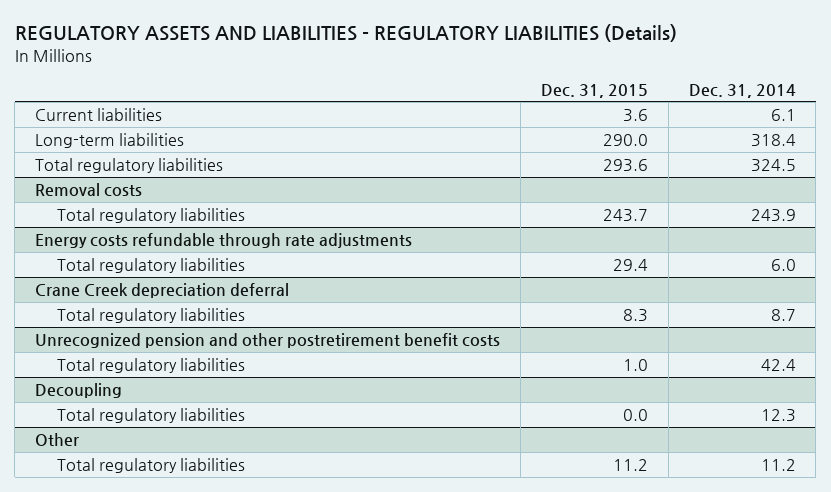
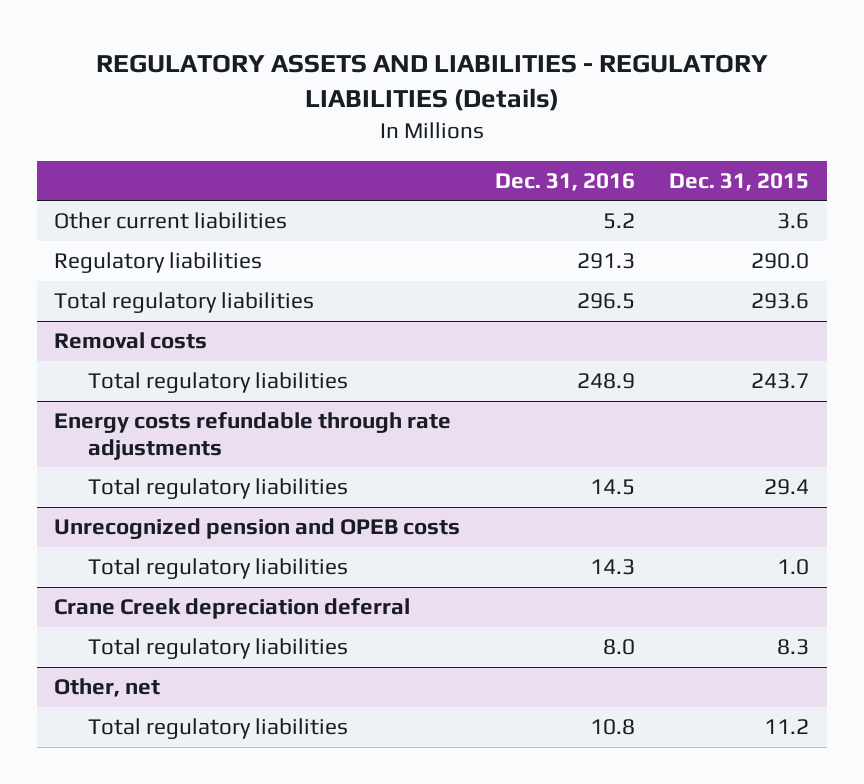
[688,83,796,98] Dec. 31, 2014 -> none
none -> [494,172,635,191] Dec. 31, 2016
[35,107,163,121] Current liabilities -> [54,212,288,230] Other current liabilities
[35,132,185,148] Long-term liabilities -> [54,252,263,274] Regulatory liabilities
none -> [54,518,461,540] Unrecognized pension and OPEB costs
none -> [87,558,348,580] Total regulatory liabilities
[35,332,501,348] Unrecognized pension and other postretirement benefit costs -> none
[57,357,246,373] Total regulatory liabilities -> none
[35,382,123,398] Decoupling -> none
[57,407,246,423] Total regulatory liabilities -> none
[35,432,80,446] Other -> [54,678,161,698] Other, net

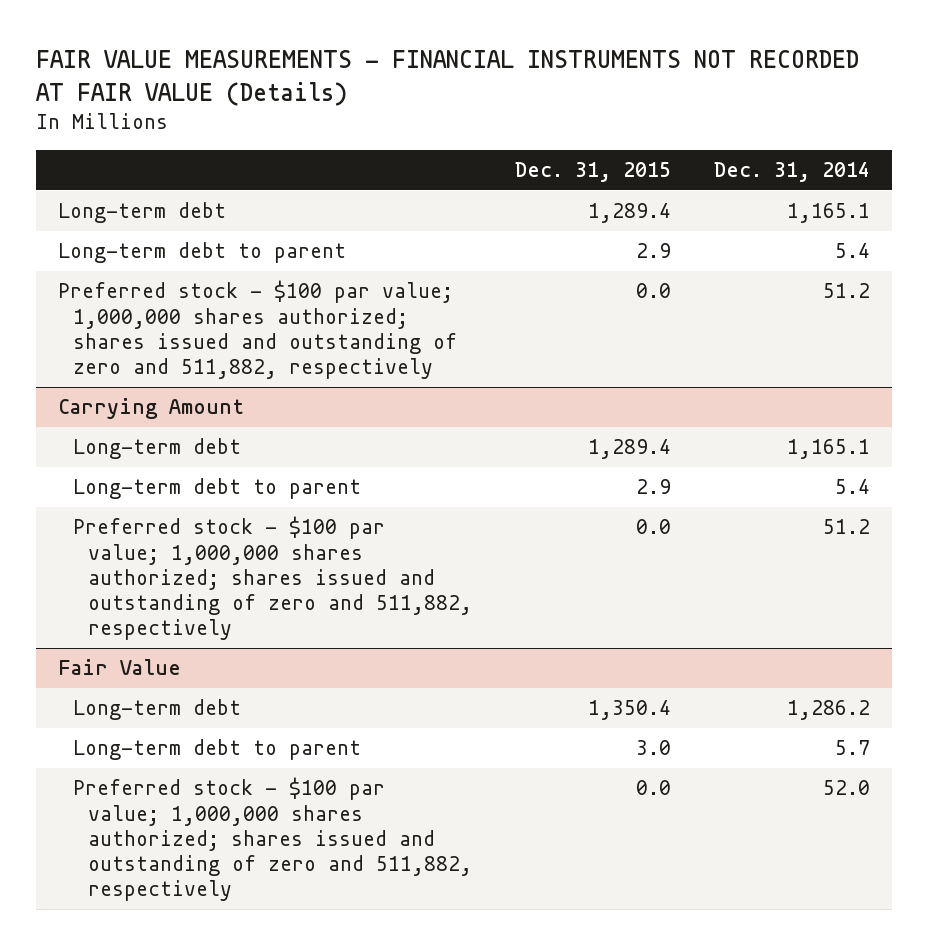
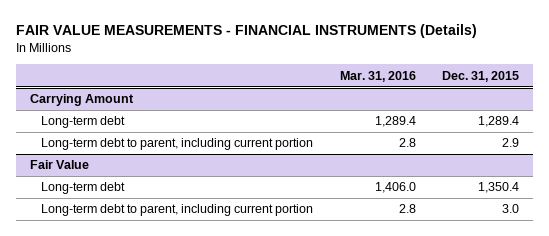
[36,50,860,106] FAIR VALUE MEASUREMENTS - FINANCIAL INSTRUMENTS NOT RECORDED AT FAIR VALUE (Details) -> [16,24,478,39] FAIR VALUE MEASUREMENTS - FINANCIAL INSTRUMENTS (Details)
[714,161,871,182] Dec. 31, 2014 -> none
none -> [339,70,416,82] Mar. 31, 2016
[57,202,226,224] Long-term debt -> none
[57,242,346,264] Long-term debt to parent -> none
[57,280,457,379] Preferred stock - $100 par value; 1,000,000 shares authorized; shares issued and outstanding of zero and 511,882, respectively -> none
[72,516,472,641] Preferred stock - $100 par value; 1,000,000 shares authorized; shares issued and outstanding of zero and 511,882, respectively -> none
[72,478,361,500] Long-term debt to parent -> [40,138,313,151] Long-term debt to parent, including current portion
[72,777,472,902] Preferred stock - $100 par value; 1,000,000 shares authorized; shares issued and outstanding of zero and 511,882, respectively -> none
[72,739,361,761] Long-term debt to parent -> [40,204,313,217] Long-term debt to parent, including current portion

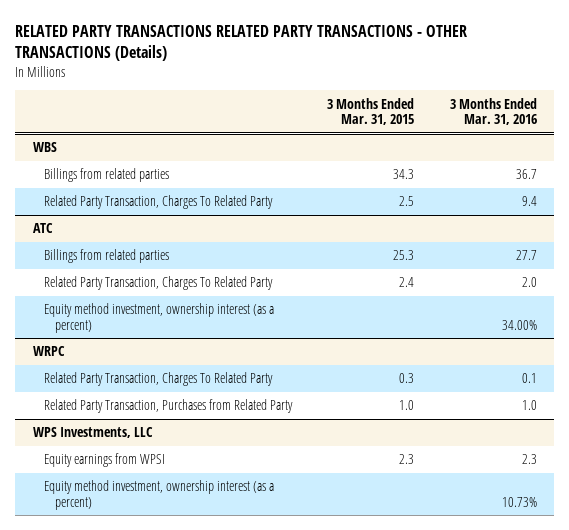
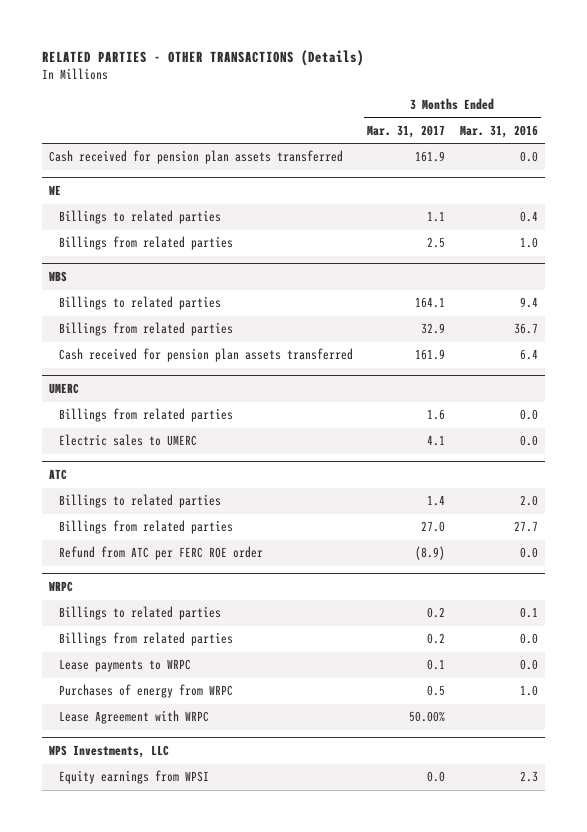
[15,24,468,61] RELATED PARTY TRANSACTIONS RELATED PARTY TRANSACTIONS - OTHER TRANSACTIONS (Details) -> [41,49,364,66] RELATED PARTIES - OTHER TRANSACTIONS (Details)
[327,97,415,126] 3 Months Ended Mar. 31, 2015 -> none
none -> [367,124,446,138] Mar. 31, 2017
none -> [48,150,343,165] Cash received for pension plan assets transferred
none -> [48,185,61,196] WE
none -> [58,210,221,225] Billings to related parties
none -> [58,236,233,251] Billings from related parties
none -> [58,296,221,311] Billings to related parties
[44,195,274,210] Related Party Transaction, Charges To Related Party -> none
none -> [58,348,353,363] Cash received for pension plan assets transferred
none -> [48,383,79,395] UMERC
none -> [58,408,233,423] Billings from related parties
none -> [58,434,197,447] Electric sales to UMERC
none -> [58,494,221,509] Billings to related parties
[44,276,274,291] Related Party Transaction, Charges To Related Party -> none
[44,303,275,334] Equity method investment, ownership interest (as a percent) -> none
none -> [58,546,263,561] Refund from ATC per FERC ROE order
[44,372,274,387] Related Party Transaction, Charges To Related Party -> [58,606,221,621] Billings to related parties
none -> [58,632,233,647] Billings from related parties
none -> [58,659,191,673] Lease payments to WRPC
[44,399,294,414] Related Party Transaction, Purchases from Related Party -> [58,684,233,699] Purchases of energy from WRPC
none -> [58,710,209,725] Lease Agreement with WRPC
[44,480,275,511] Equity method investment, ownership interest (as a percent) -> none

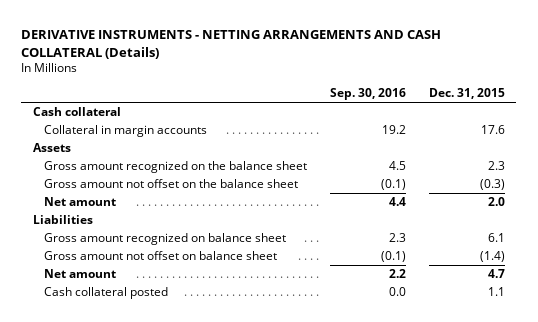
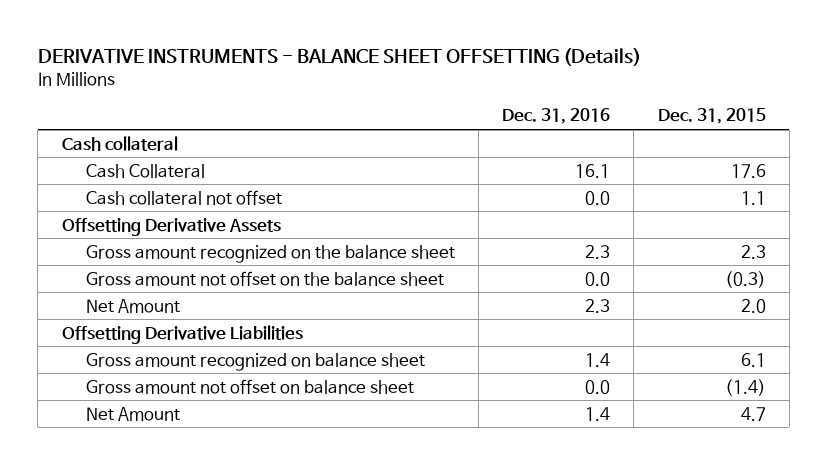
[21,30,442,59] DERIVATIVE INSTRUMENTS - NETTING ARRANGEMENTS AND CASH COLLATERAL (Details) -> [37,48,641,67] DERIVATIVE INSTRUMENTS - BALANCE SHEET OFFSETTING (Details)
[330,88,407,101] Sep. 30, 2016 -> none
none -> [502,108,611,125] Dec. 31, 2016
[44,125,208,138] Collateral in margin accounts -> [85,163,205,178] Cash Collateral
none -> [85,189,282,205] Cash collateral not offset
[32,143,71,153] Assets -> [61,217,281,236] Offsetting Derivative Assets
[44,197,117,207] Net amount -> [85,298,180,313] Net Amount
[32,215,93,225] Liabilities -> [61,324,303,344] Offsetting Derivative Liabilities
[44,287,169,300] Cash collateral posted -> none
[44,269,117,279] Net amount -> [85,406,180,421] Net Amount

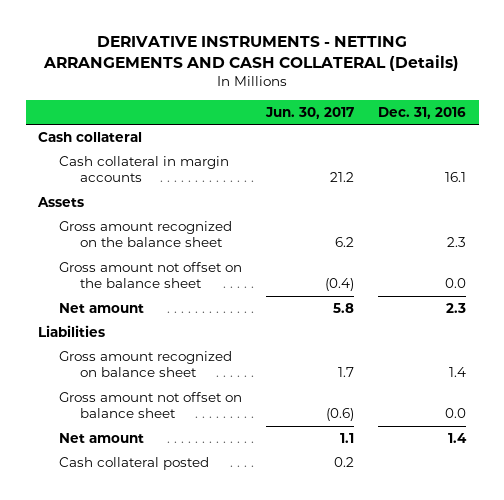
[37,48,641,67] DERIVATIVE INSTRUMENTS - BALANCE SHEET OFFSETTING (Details) -> [43,35,460,71] DERIVATIVE INSTRUMENTS - NETTING ARRANGEMENTS AND CASH COLLATERAL (Details)
[657,108,766,125] Dec. 31, 2015 -> none
none -> [265,106,355,119] Jun. 30, 2017
[85,189,282,205] Cash collateral not offset -> none
[85,163,205,178] Cash Collateral -> [59,155,230,183] Cash collateral in margin accounts
[61,217,281,236] Offsetting Derivative Assets -> [36,196,84,207] Assets
[85,298,180,313] Net Amount -> [59,302,145,313] Net amount
[61,324,303,344] Offsetting Derivative Liabilities -> [37,324,105,337] Liabilities
[85,406,180,421] Net Amount -> [59,432,145,443] Net amount
none -> [59,456,210,470] Cash collateral posted

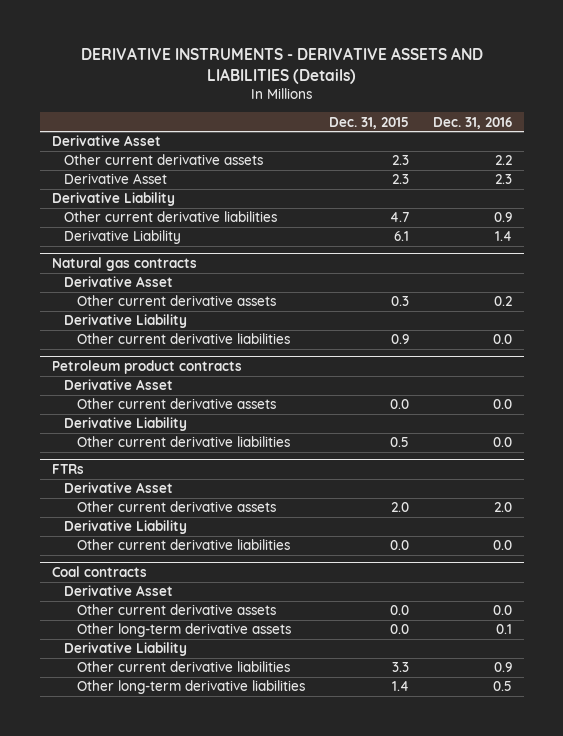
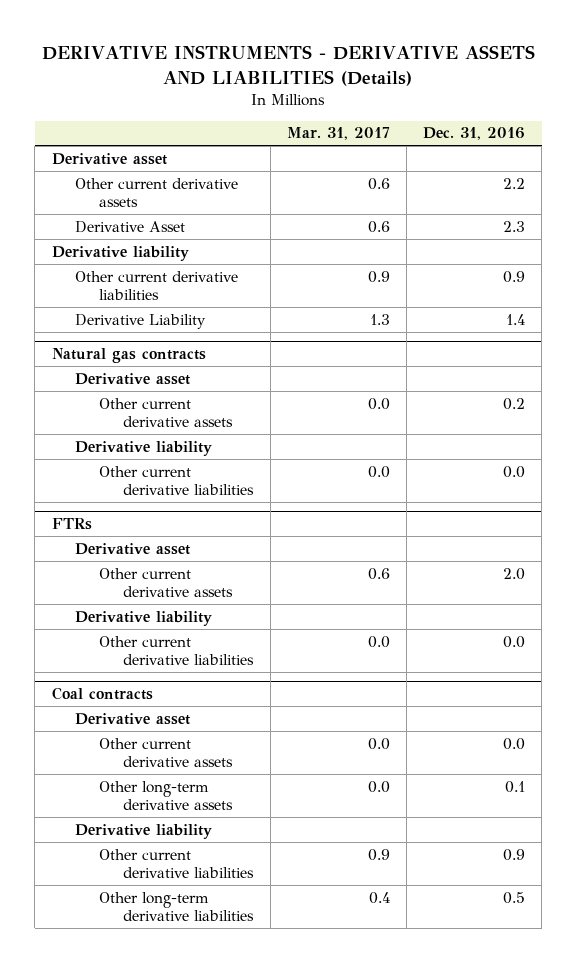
[328,116,409,129] Dec. 31, 2015 -> none
none -> [286,127,390,141] Mar. 31, 2017
[51,135,161,147] Derivative Asset -> [51,152,167,165] Derivative asset
[51,192,175,207] Derivative Liability -> [51,245,189,261] Derivative liability
[64,276,174,288] Derivative Asset -> [75,372,191,385] Derivative asset
[76,333,290,345] Other current derivative liabilities -> none
[51,360,242,375] Petroleum product contracts -> none
[64,379,174,391] Derivative Asset -> none
[76,398,276,410] Other current derivative assets -> none
[64,417,188,432] Derivative Liability -> none
[64,314,188,329] Derivative Liability -> [75,440,213,456] Derivative liability
[64,482,174,494] Derivative Asset -> [75,542,191,555] Derivative asset
[64,520,188,535] Derivative Liability -> [75,610,213,626] Derivative liability
[64,585,174,597] Derivative Asset -> [75,712,191,725] Derivative asset
[64,642,188,657] Derivative Liability -> [75,823,213,839] Derivative liability

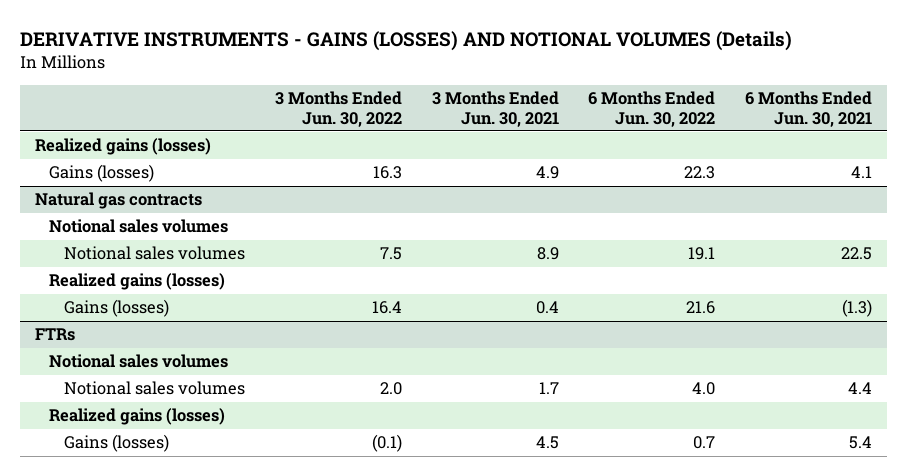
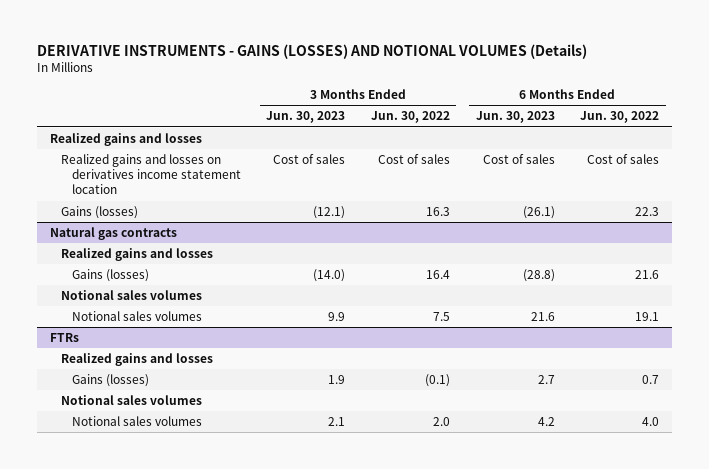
[431,90,559,127] 3 Months Ended Jun. 30, 2021 -> none
[745,90,873,127] 6 Months Ended Jun. 30, 2021 -> none
none -> [266,111,346,124] Jun. 30, 2023
none -> [475,111,555,124] Jun. 30, 2023
[34,138,211,156] Realized gains (losses) -> [49,133,202,147] Realized gains and losses
none -> [60,154,241,195] Realized gains and losses on derivatives income statement location
none -> [60,248,213,262] Realized gains and losses
[64,299,170,318] Gains (losses) -> [71,269,149,283] Gains (losses)
[49,273,226,291] Realized gains (losses) -> none
none -> [60,353,213,367] Realized gains and losses
[64,434,170,453] Gains (losses) -> [71,374,149,388] Gains (losses)
[49,408,226,426] Realized gains (losses) -> none

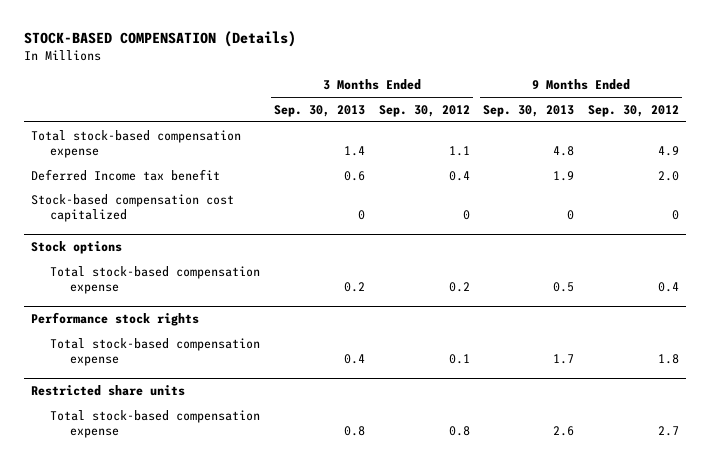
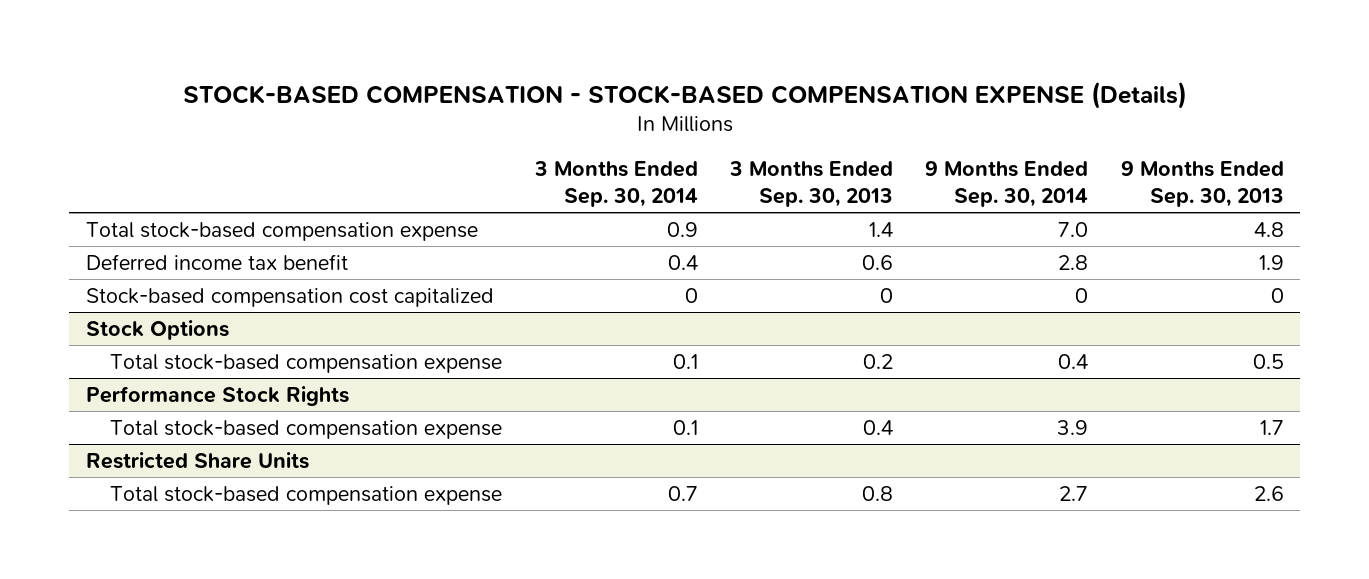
[24,31,297,48] STOCK-BASED COMPENSATION (Details) -> [182,80,1187,109] STOCK-BASED COMPENSATION - STOCK-BASED COMPENSATION EXPENSE (Details)
[378,104,470,117] Sep. 30, 2012 -> none
[588,104,680,117] Sep. 30, 2012 -> none
none -> [533,161,698,208] 3 Months Ended Sep. 30, 2014
none -> [925,161,1089,208] 9 Months Ended Sep. 30, 2014
[31,168,221,181] Deferred Income tax benefit -> [85,253,348,270] Deferred income tax benefit
[31,241,123,255] Stock options -> [85,319,229,340] Stock Options
[31,312,200,327] Performance stock rights -> [85,385,349,406] Performance Stock Rights
[31,385,186,397] Restricted share units -> [85,451,309,469] Restricted Share Units

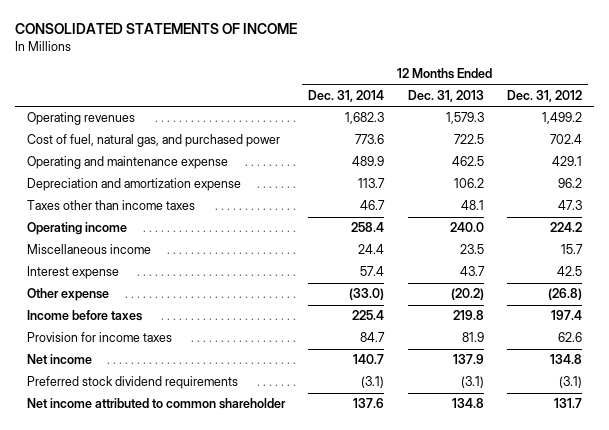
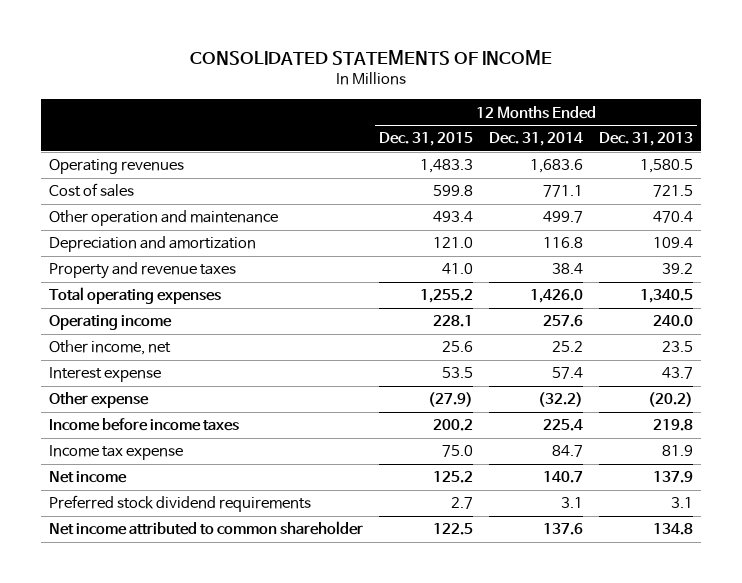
[506,89,582,102] Dec. 31, 2012 -> none
none -> [378,132,473,147] Dec. 31, 2015
[26,200,195,211] Taxes other than income taxes -> none
[345,112,385,125] 1,682.3 -> [529,159,583,174] 1,683.6
[445,112,484,125] 1,579.3 -> [640,159,694,174] 1,580.5
[26,134,280,148] Cost of fuel, natural gas, and purchased power -> [48,183,134,198] Cost of sales
[355,134,385,145] 773.6 -> [542,185,583,198] 771.1
[453,134,484,145] 722.5 -> [653,185,694,198] 721.5
[26,156,228,170] Operating and maintenance expense -> [48,210,278,227] Other operation and maintenance
[352,156,385,167] 489.9 -> [542,211,583,224] 499.7
[451,156,484,167] 462.5 -> [653,211,694,224] 470.4
[26,178,241,192] Depreciation and amortization expense -> [48,236,256,253] Depreciation and amortization
[358,178,386,189] 113.7 -> [542,237,583,249] 116.8
[453,178,484,189] 106.2 -> [653,237,694,249] 109.4
none -> [48,262,236,280] Property and revenue taxes
none -> [48,287,221,305] Total operating expenses
[351,222,385,233] 258.4 -> [542,315,583,328] 257.6
[26,244,151,255] Miscellaneous income -> [48,340,171,356] Other income, net
[358,244,385,255] 24.4 -> [551,341,583,353] 25.2
[349,288,385,301] (33.0) -> [537,392,583,408] (32.2)
[26,310,142,322] Income before taxes -> [48,418,239,432] Income before income taxes
[26,332,172,343] Provision for income taxes -> [48,445,183,461] Income tax expense
[361,376,385,389] (3.1) -> [560,497,583,509] 3.1
[460,376,484,389] (3.1) -> [671,497,694,509] 3.1

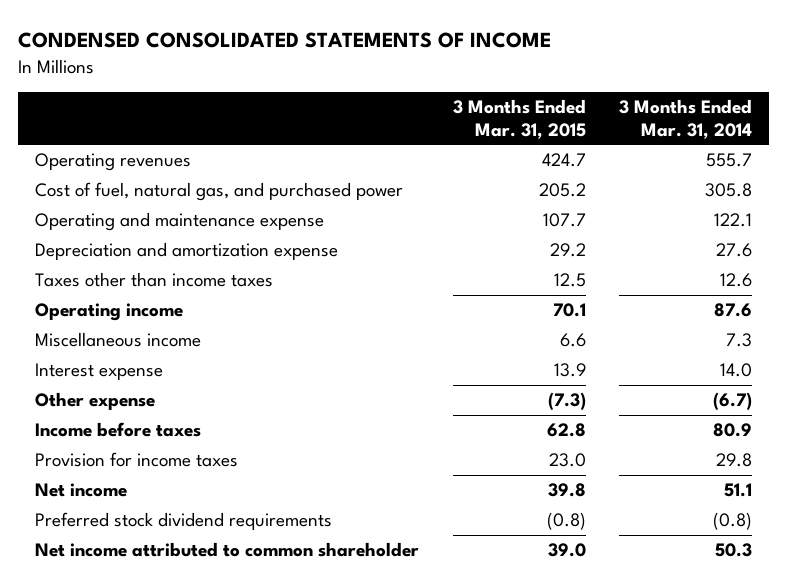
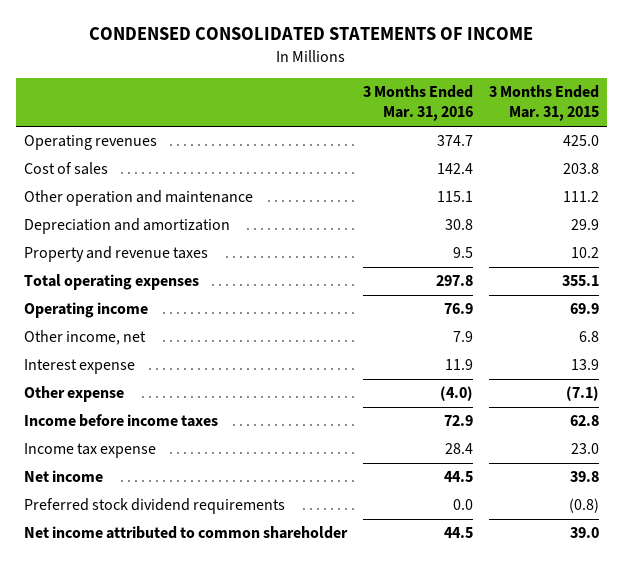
[619,98,753,139] 3 Months Ended Mar. 31, 2014 -> none
none -> [362,84,473,122] 3 Months Ended Mar. 31, 2016
[34,272,273,288] Taxes other than income taxes -> none
[541,153,586,168] 424.7 -> [562,135,599,147] 425.0
[34,182,403,202] Cost of fuel, natural gas, and purchased power -> [23,162,108,176] Cost of sales
[538,183,586,198] 205.2 -> [562,163,599,175] 203.8
[34,212,324,232] Operating and maintenance expense -> [23,190,253,207] Other operation and maintenance
[542,213,586,228] 107.7 -> [562,191,599,203] 111.2
[34,242,338,261] Depreciation and amortization expense -> [23,218,230,235] Depreciation and amortization
[549,243,586,258] 29.2 -> [570,219,599,231] 29.9
none -> [23,246,208,263] Property and revenue taxes
none -> [23,274,199,291] Total operating expenses
[552,303,586,318] 70.1 -> [569,303,599,315] 69.9
[34,332,201,348] Miscellaneous income -> [23,330,146,346] Other income, net
[559,333,586,348] 6.6 -> [578,331,599,343] 6.8
[547,392,586,411] (7.3) -> [565,386,599,402] (7.1)
[34,422,201,438] Income before taxes -> [23,414,218,428] Income before income taxes
[34,452,238,468] Provision for income taxes -> [23,443,156,459] Income tax expense

